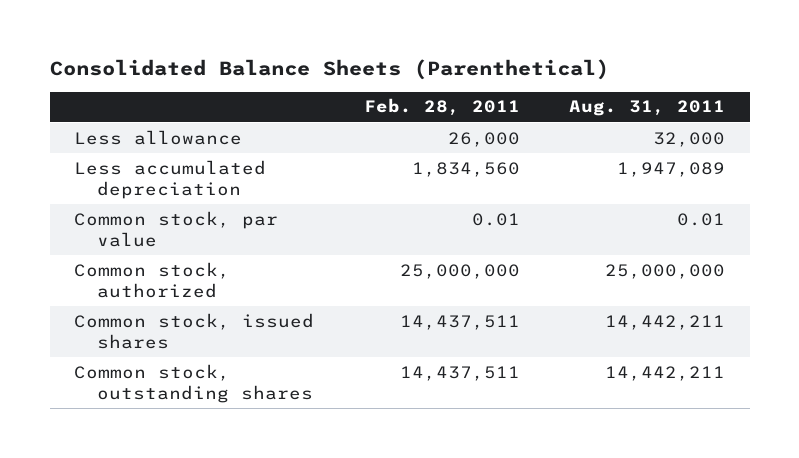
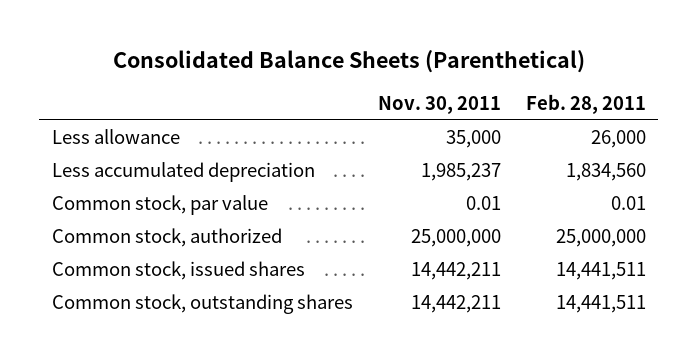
[568,100,725,117] Aug. 31, 2011 -> none
none -> [377,96,501,115] Nov. 30, 2011
[399,314,520,330] 14,437,511 -> [555,262,646,281] 14,441,511
[399,365,520,381] 14,437,511 -> [555,295,646,314] 14,441,511

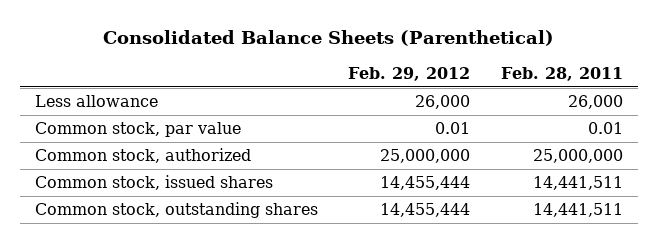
[377,96,501,115] Nov. 30, 2011 -> none
none -> [348,67,471,82] Feb. 29, 2012
[51,162,315,183] Less accumulated depreciation -> none

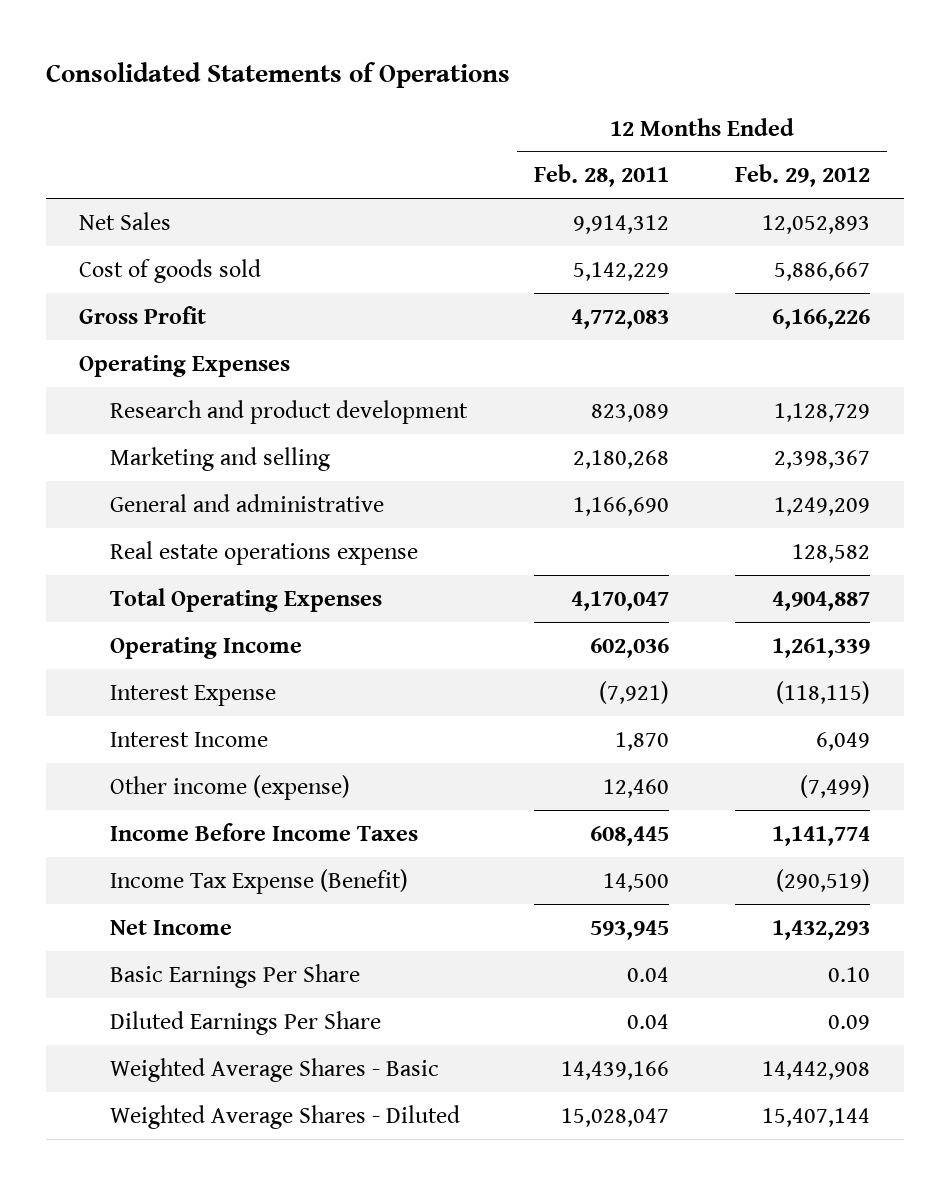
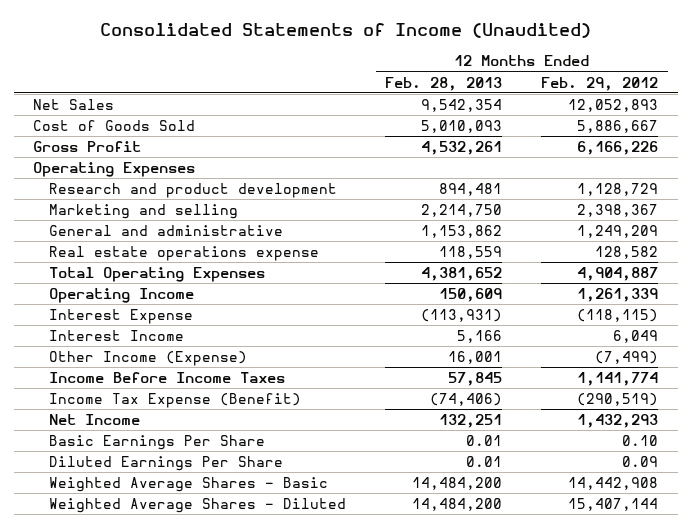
[45,61,510,88] Consolidated Statements of Operations -> [99,22,591,38] Consolidated Statements of Income (Unaudited)
[533,164,669,188] Feb. 28, 2011 -> none
none -> [385,76,503,91] Feb. 28, 2013
[79,258,262,283] Cost of goods sold -> [33,120,196,132] Cost of Goods Sold
[109,774,350,800] Other income (expense) -> [49,351,248,367] Other Income (Expense)

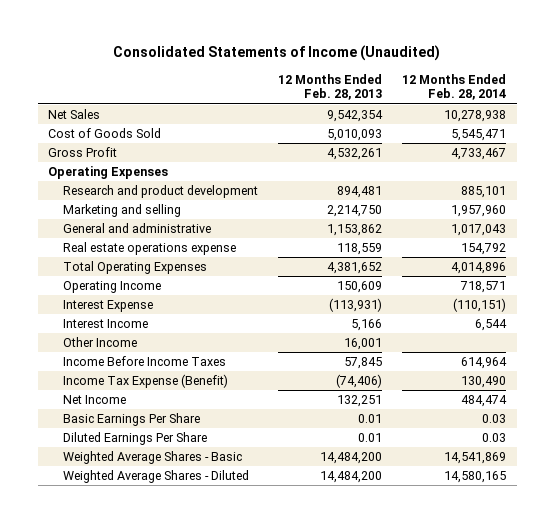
[541,76,659,91] Feb. 29, 2012 -> none
none -> [402,73,507,101] 12 Months Ended Feb. 28, 2014
[49,351,248,367] Other Income (Expense) -> [62,337,137,348] Other Income

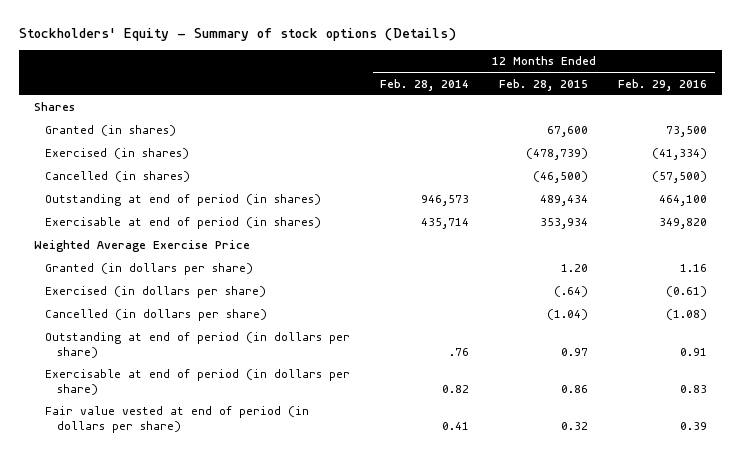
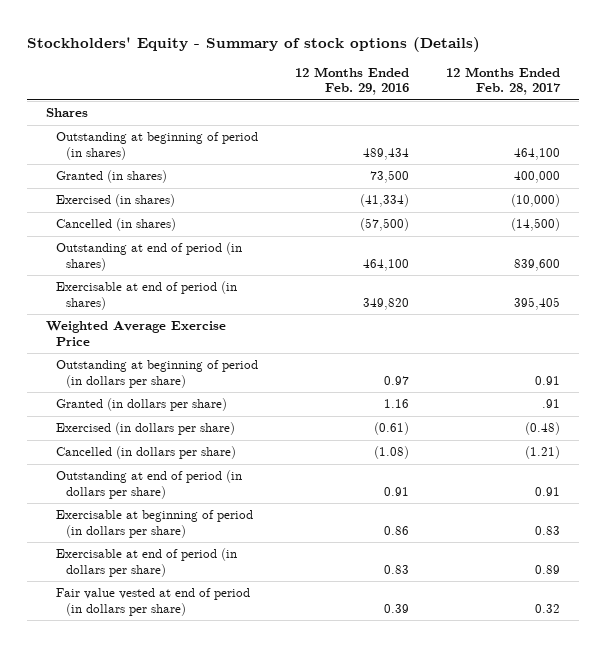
[380,78,470,91] Feb. 28, 2014 -> none
[499,78,589,91] Feb. 28, 2015 -> none
none -> [446,66,562,96] 12 Months Ended Feb. 28, 2017
none -> [55,132,258,160] Outstanding at beginning of period (in shares)
none -> [55,360,258,388] Outstanding at beginning of period (in dollars per share)
none -> [55,510,253,538] Exercisable at beginning of period (in dollars per share)

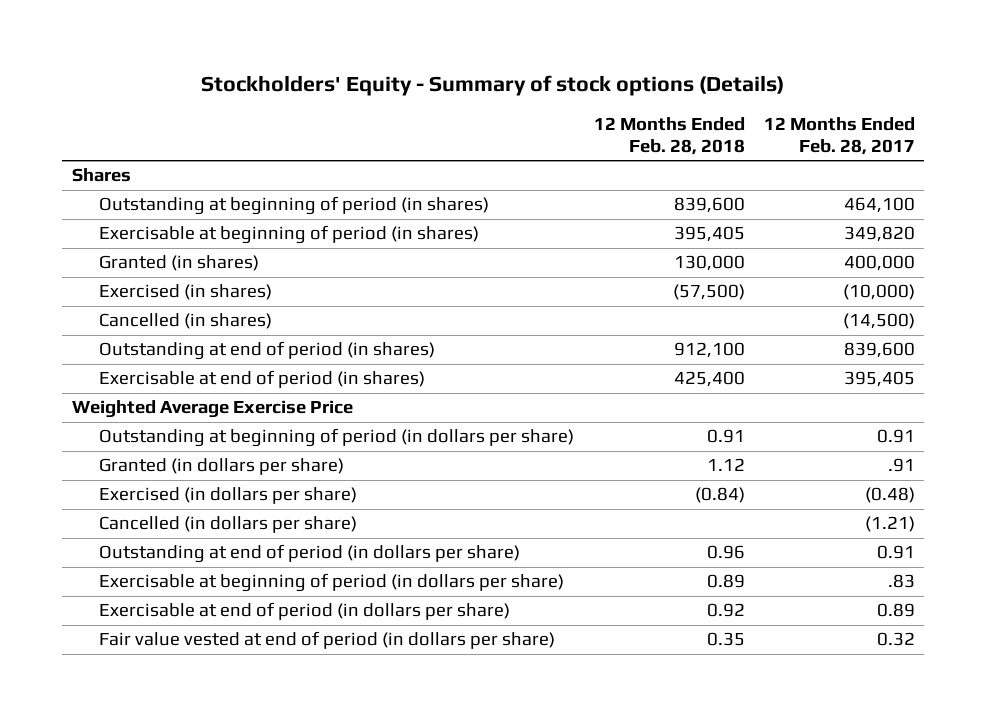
[294,66,409,96] 12 Months Ended Feb. 29, 2016 -> none
none -> [593,116,745,156] 12 Months Ended Feb. 28, 2018
none -> [99,225,480,245] Exercisable at beginning of period (in shares)
[535,525,561,535] 0.83 -> [887,574,915,589] .83

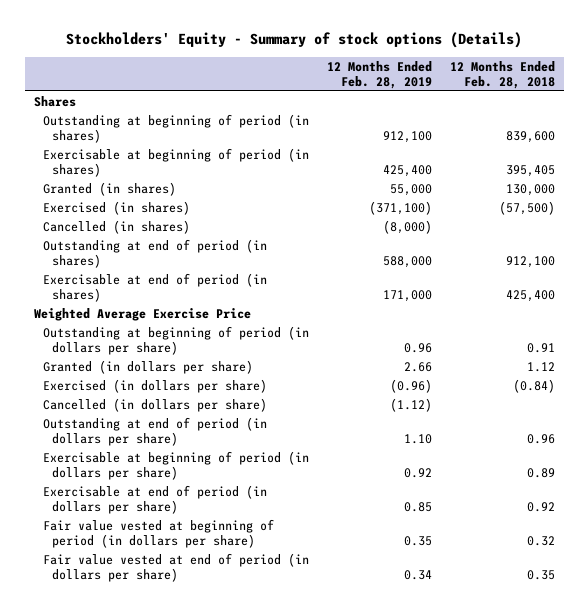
[763,116,915,156] 12 Months Ended Feb. 28, 2017 -> none
none -> [326,60,432,89] 12 Months Ended Feb. 28, 2019
none -> [43,518,275,548] Fair value vested at beginning of period (in dollars per share)

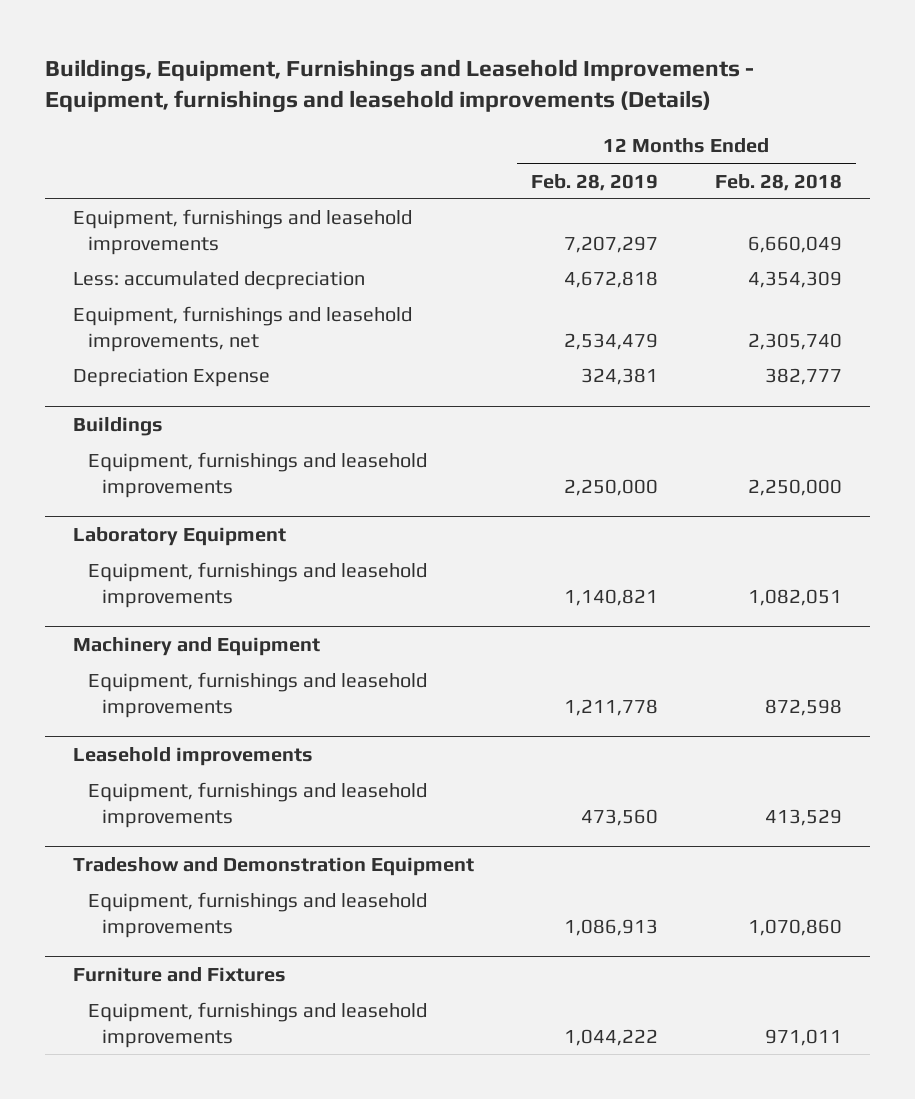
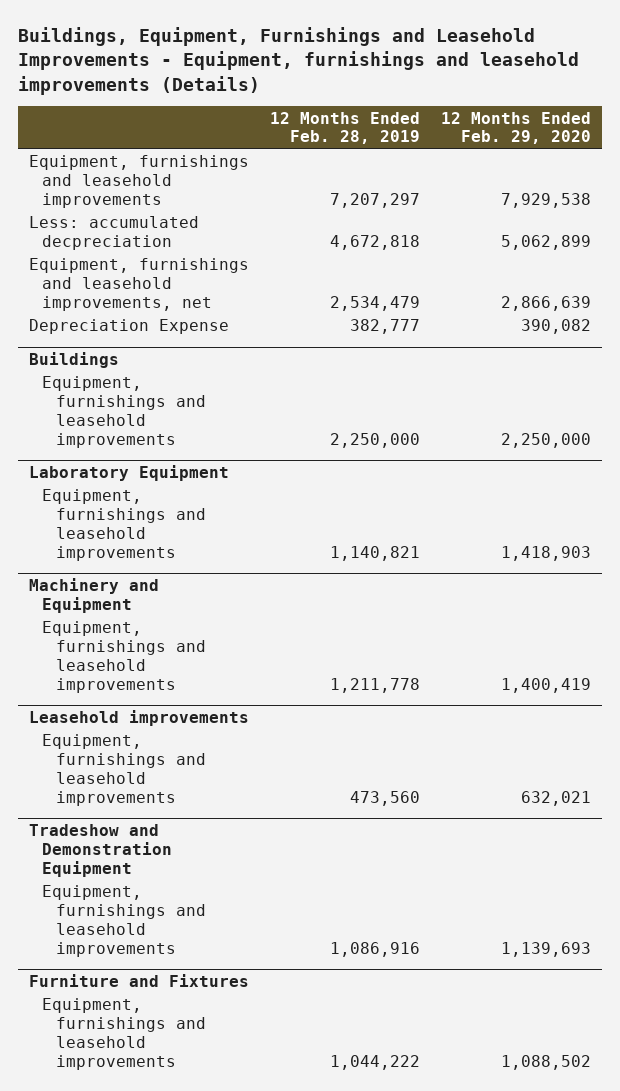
[714,173,842,191] Feb. 28, 2018 -> none
none -> [441,111,592,145] 12 Months Ended Feb. 29, 2020
[580,368,658,386] 324,381 -> [349,319,420,335] 382,777
[563,918,658,936] 1,086,913 -> [329,942,420,958] 1,086,916

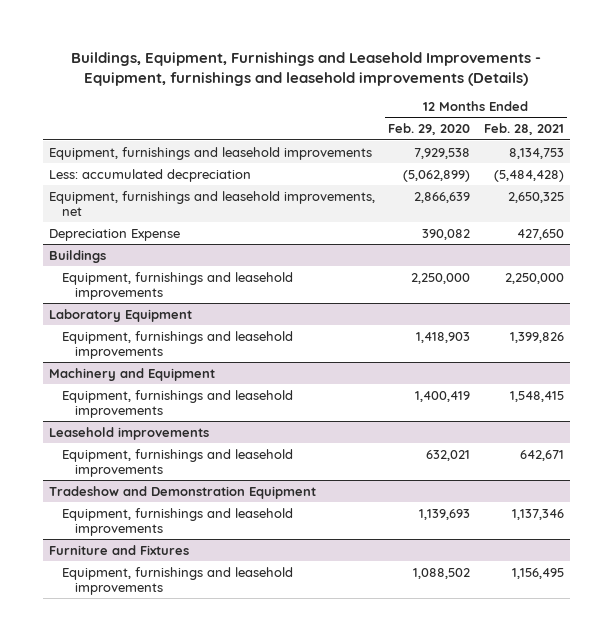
[269,111,420,145] 12 Months Ended Feb. 28, 2019 -> none
none -> [483,123,564,136] Feb. 28, 2021
[501,235,592,251] 5,062,899 -> [403,169,471,182] (5,062,899)

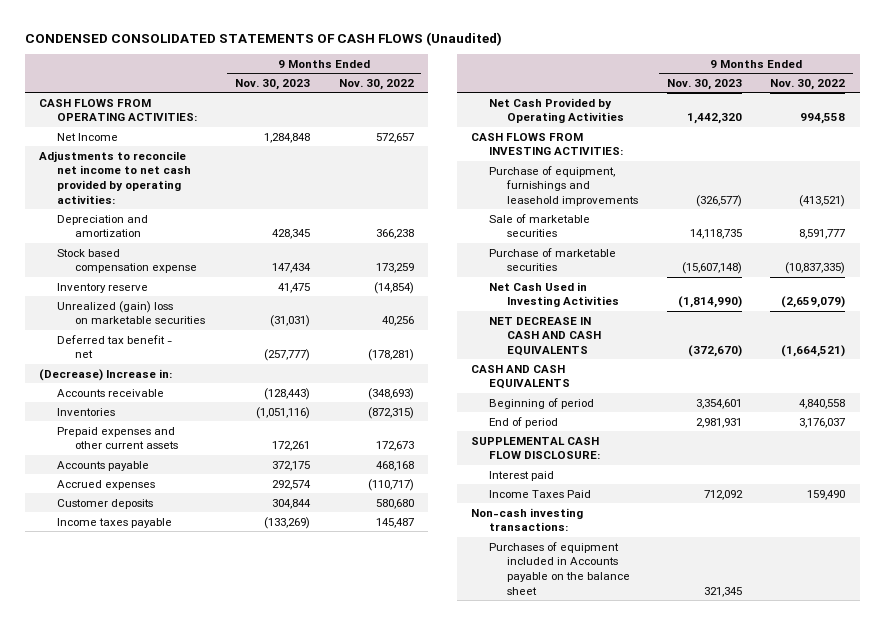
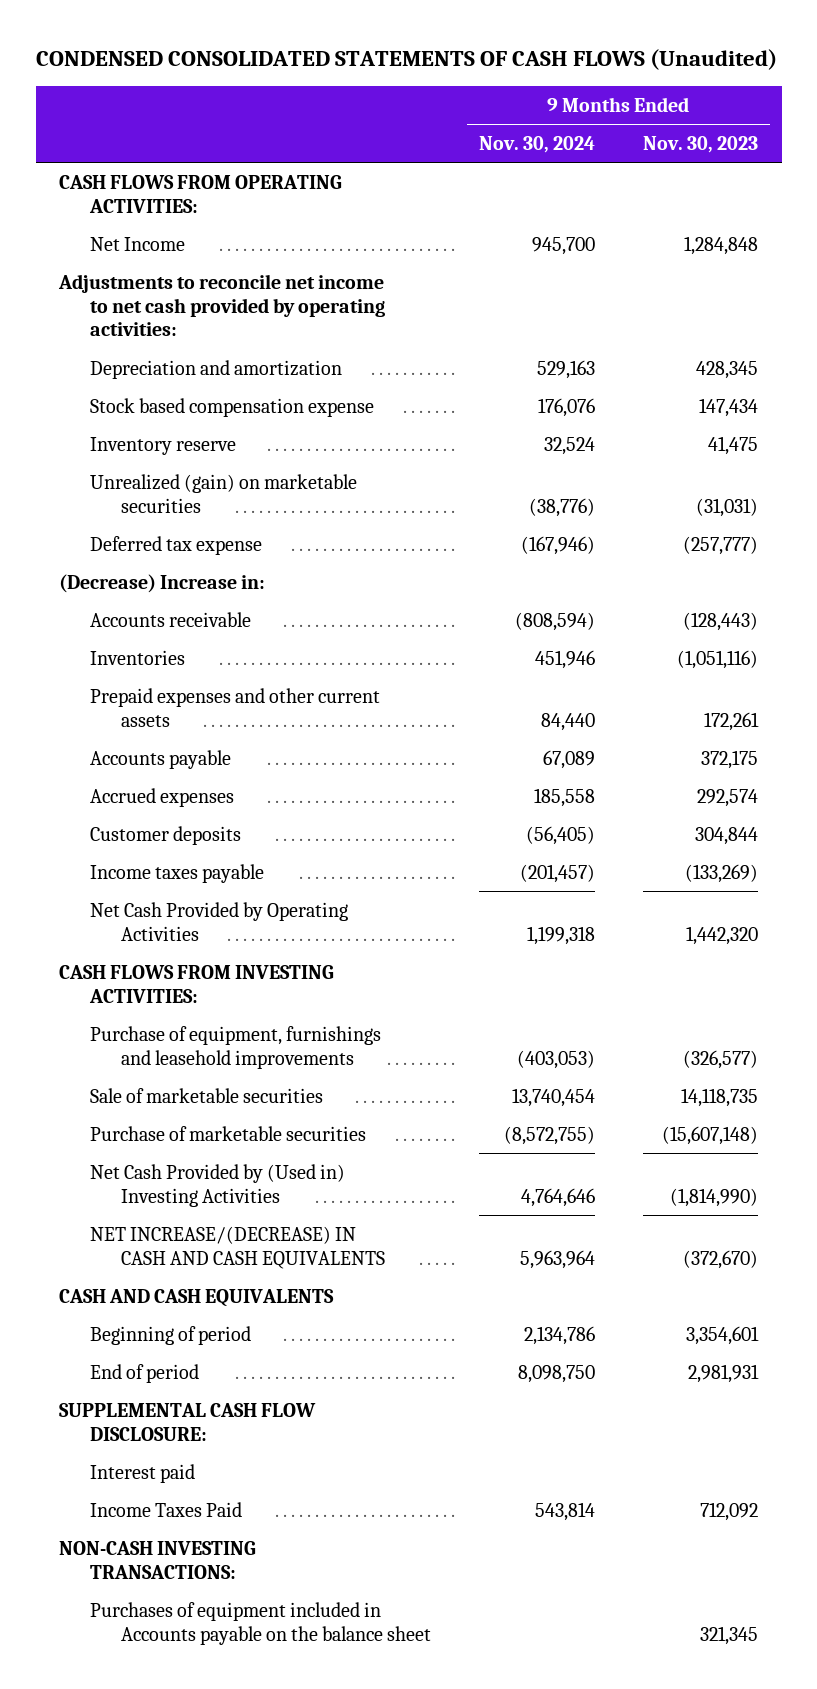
[338,78,414,90] Nov. 30, 2022 -> none
none -> [478,135,595,153] Nov. 30, 2024
[57,300,205,325] Unrealized (gain) loss on marketable securities -> [90,473,358,513] Unrealized (gain) on marketable securities
[57,334,173,359] Deferred tax benefit - net -> [90,535,263,555] Deferred tax expense
[488,281,619,308] Net Cash Used in Investing Activities -> [90,1163,346,1207] Net Cash Provided by (Used in) Investing Activities
[488,316,601,356] NET DECREASE IN CASH AND CASH EQUIVALENTS -> [90,1225,386,1269] NET INCREASE/(DECREASE) IN CASH AND CASH EQUIVALENTS
[471,507,584,532] Non-cash investing transactions: -> [59,1540,257,1579] NON-CASH INVESTING TRANSACTIONS:

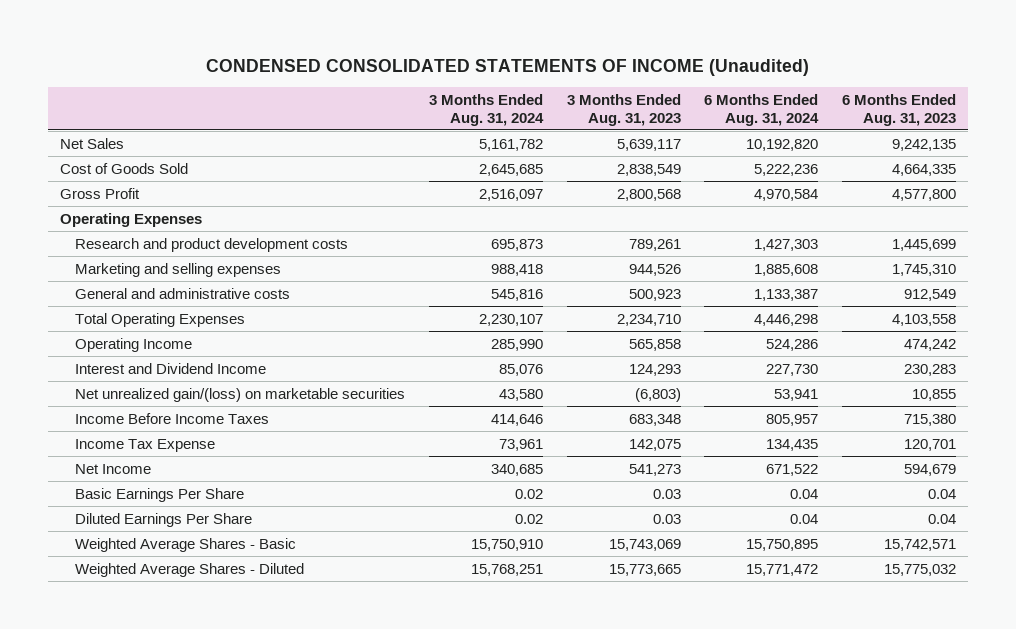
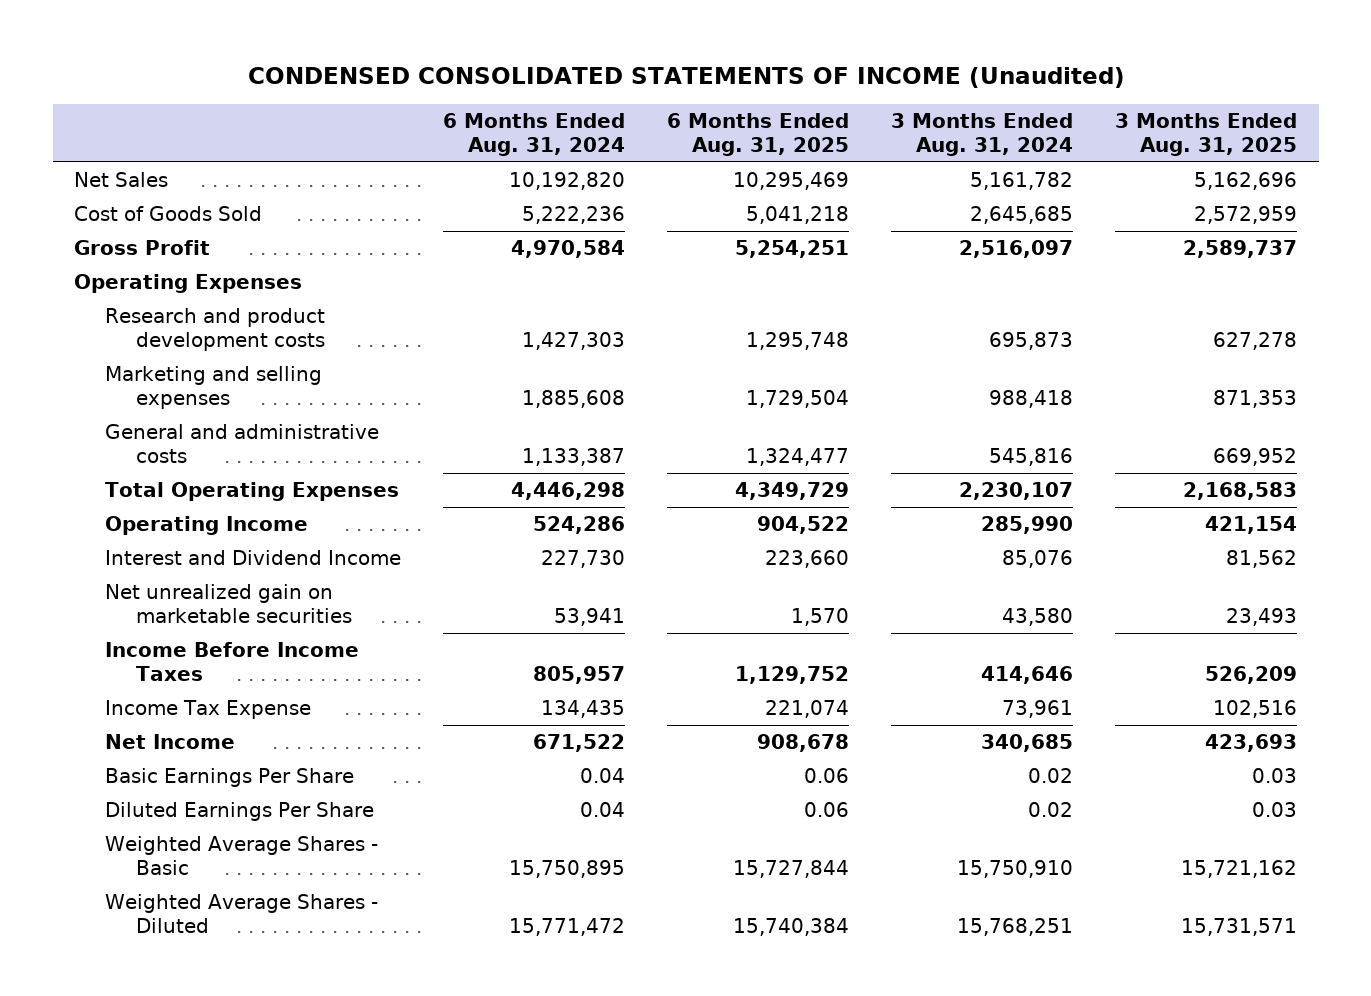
[566,93,681,126] 3 Months Ended Aug. 31, 2023 -> none
[842,93,957,126] 6 Months Ended Aug. 31, 2023 -> none
none -> [667,112,850,156] 6 Months Ended Aug. 31, 2025
none -> [1115,112,1298,156] 3 Months Ended Aug. 31, 2025
[74,387,405,402] Net unrealized gain/(loss) on marketable securities -> [104,584,352,624] Net unrealized gain on marketable securities

